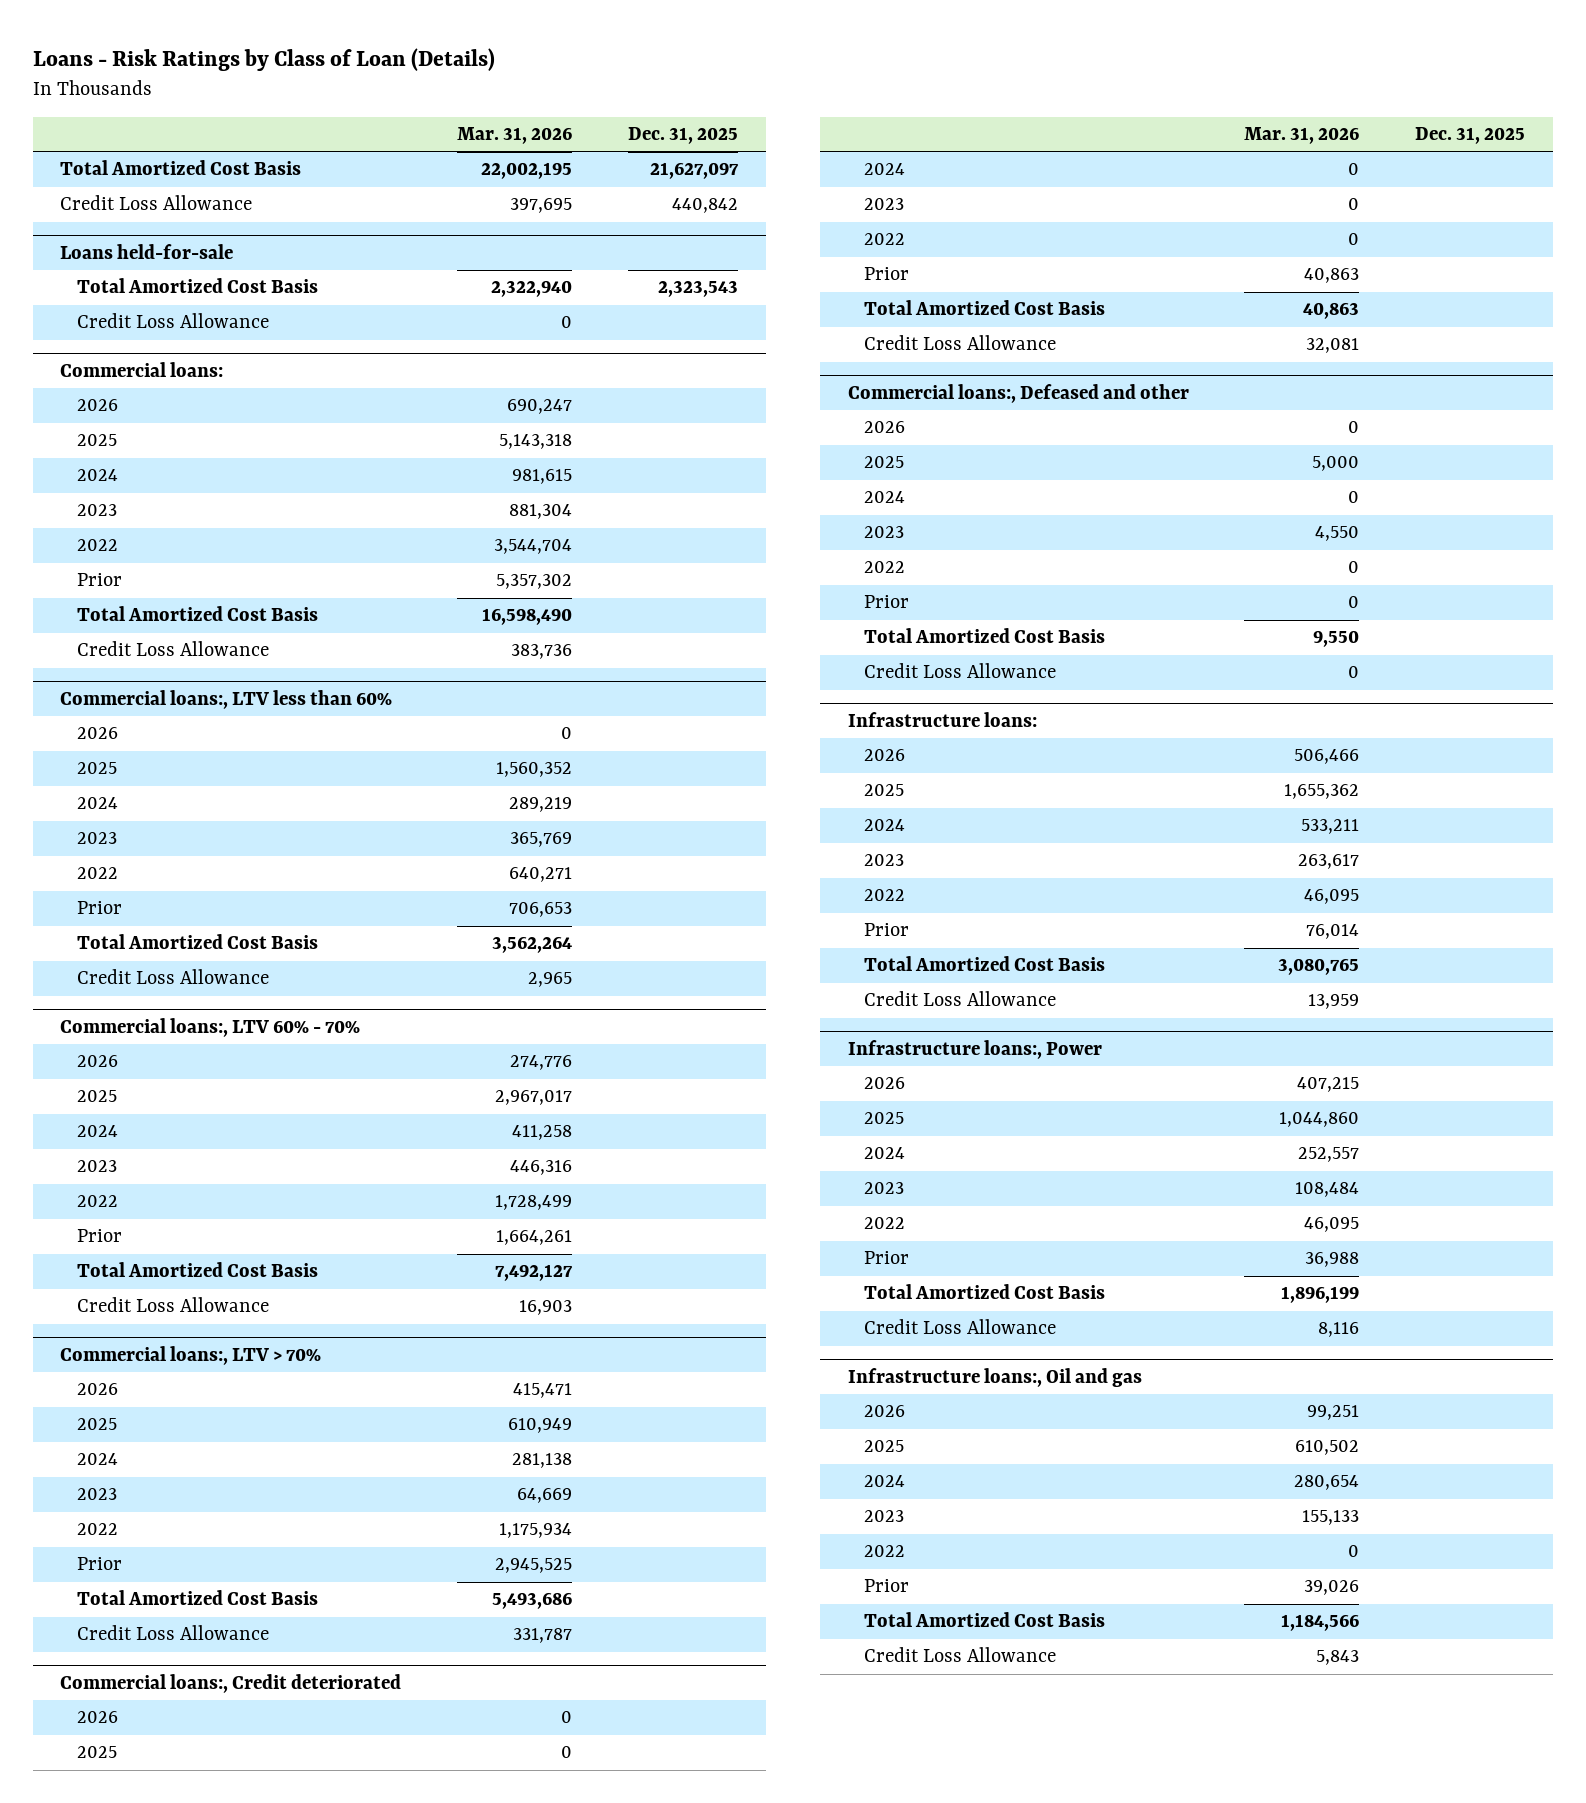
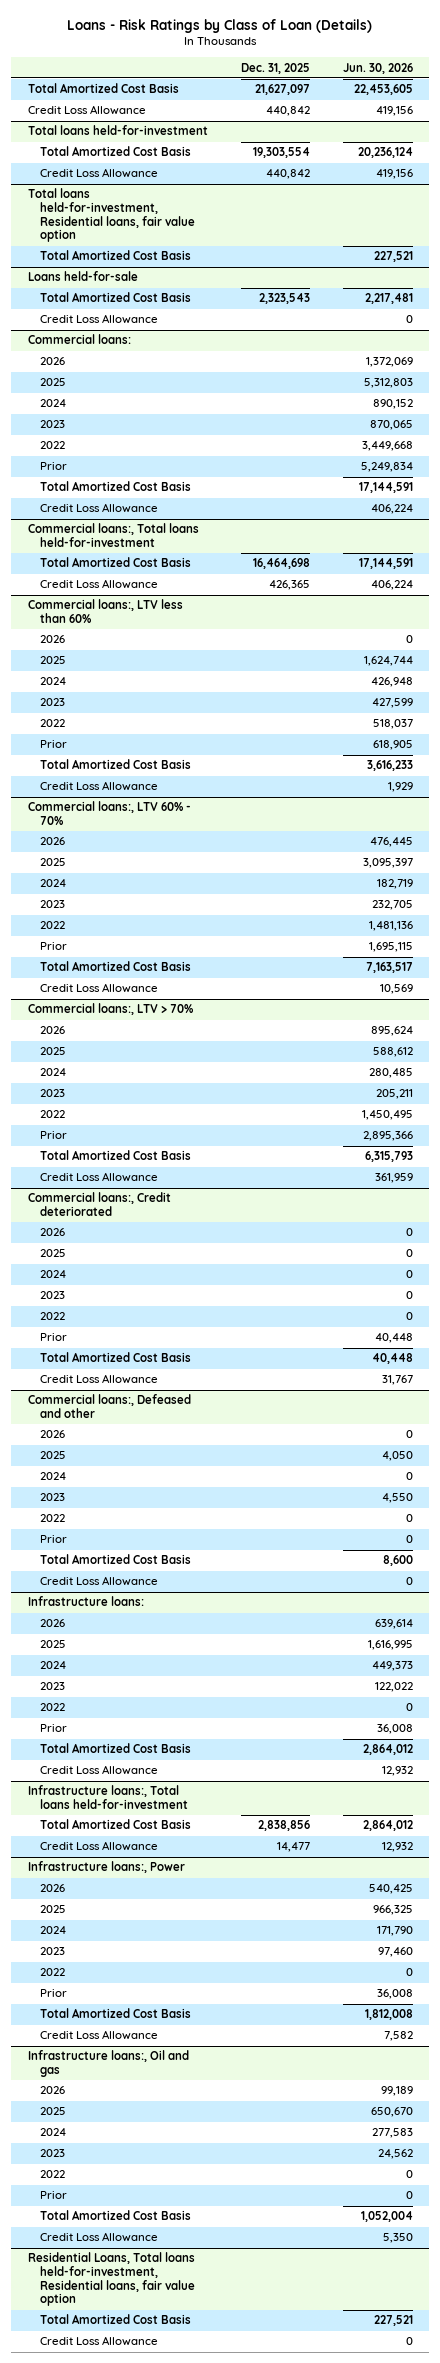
[457,127,573,145] Mar. 31, 2026 -> none
none -> [342,62,413,74] Jun. 30, 2026
none -> [27,125,208,136] Total loans held-for-investment
none -> [40,146,192,157] Total Amortized Cost Basis
none -> [40,168,159,179] Credit Loss Allowance
none -> [27,188,196,243] Total loans held-for-investment, Residential loans, fair value option
none -> [40,250,192,261] Total Amortized Cost Basis
none -> [27,523,199,548] Commercial loans:, Total loans held-for-investment
none -> [40,557,192,568] Total Amortized Cost Basis
none -> [40,579,159,590] Credit Loss Allowance
none -> [27,1785,189,1810] Infrastructure loans:, Total loans held-for-investment
none -> [40,1819,192,1830] Total Amortized Cost Basis
none -> [40,1841,159,1852] Credit Loss Allowance
none -> [27,2252,196,2307] Residential Loans, Total loans held-for-investment, Residential loans, fair value option
none -> [40,2314,192,2325] Total Amortized Cost Basis
none -> [40,2336,159,2347] Credit Loss Allowance

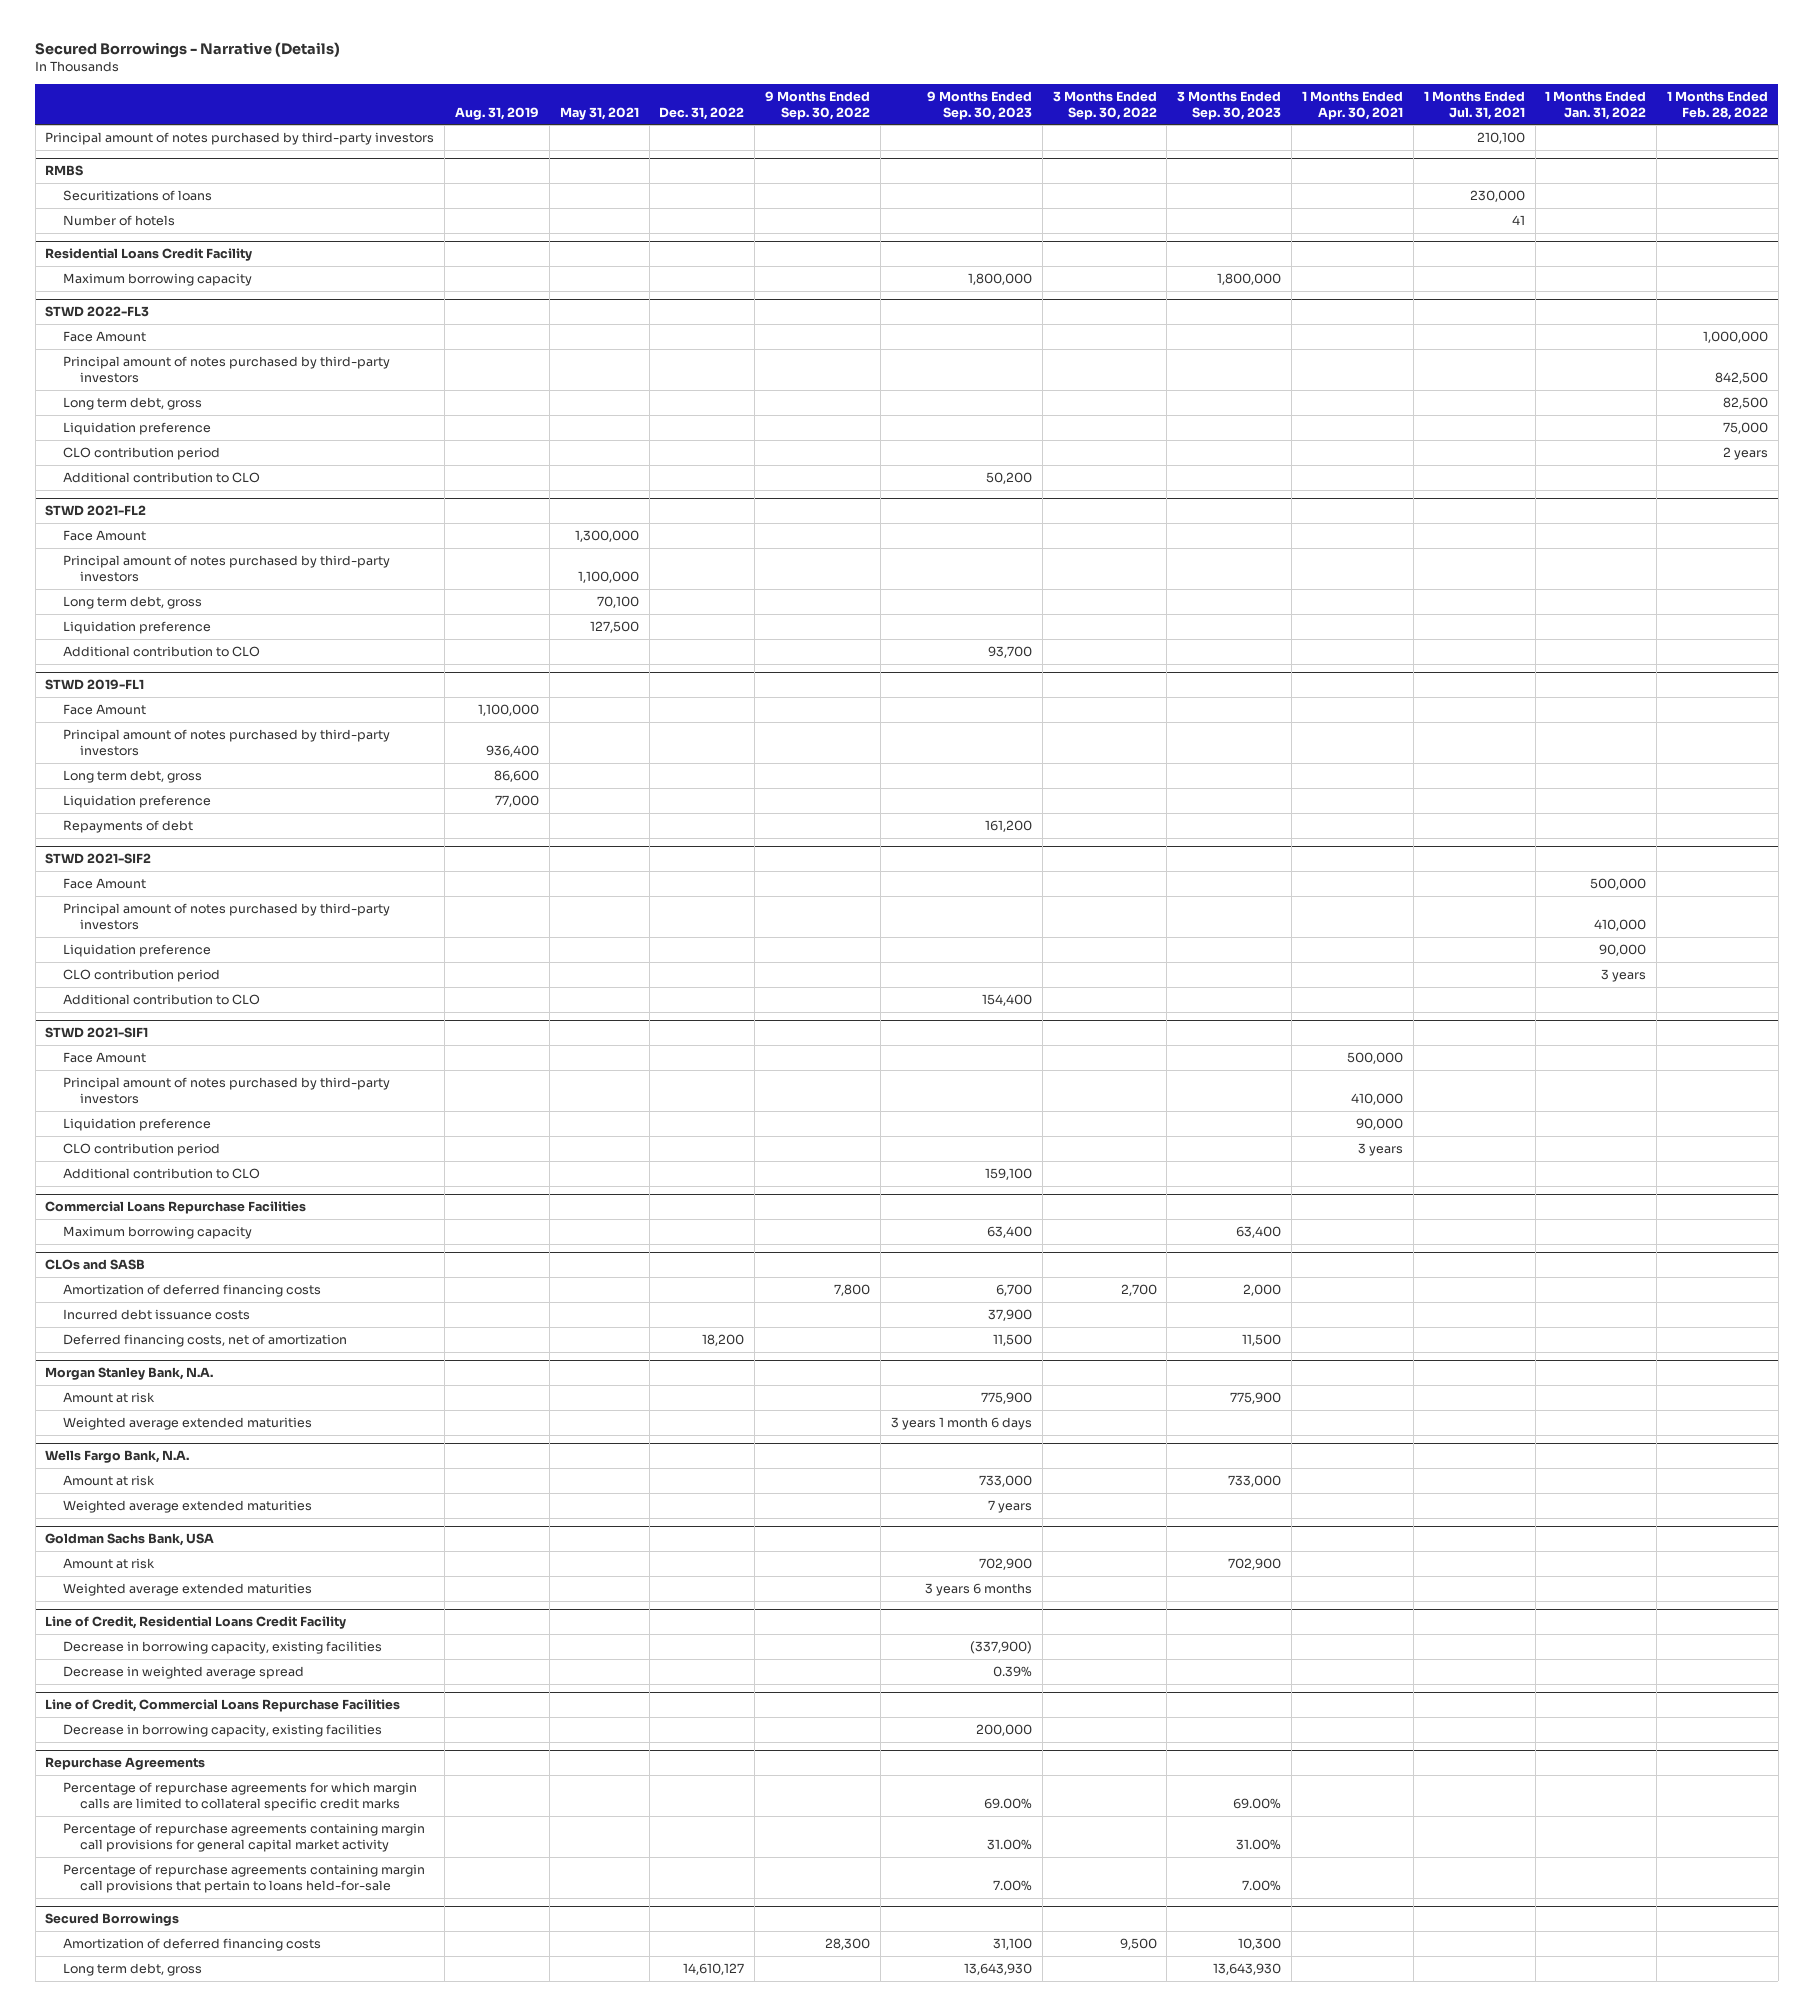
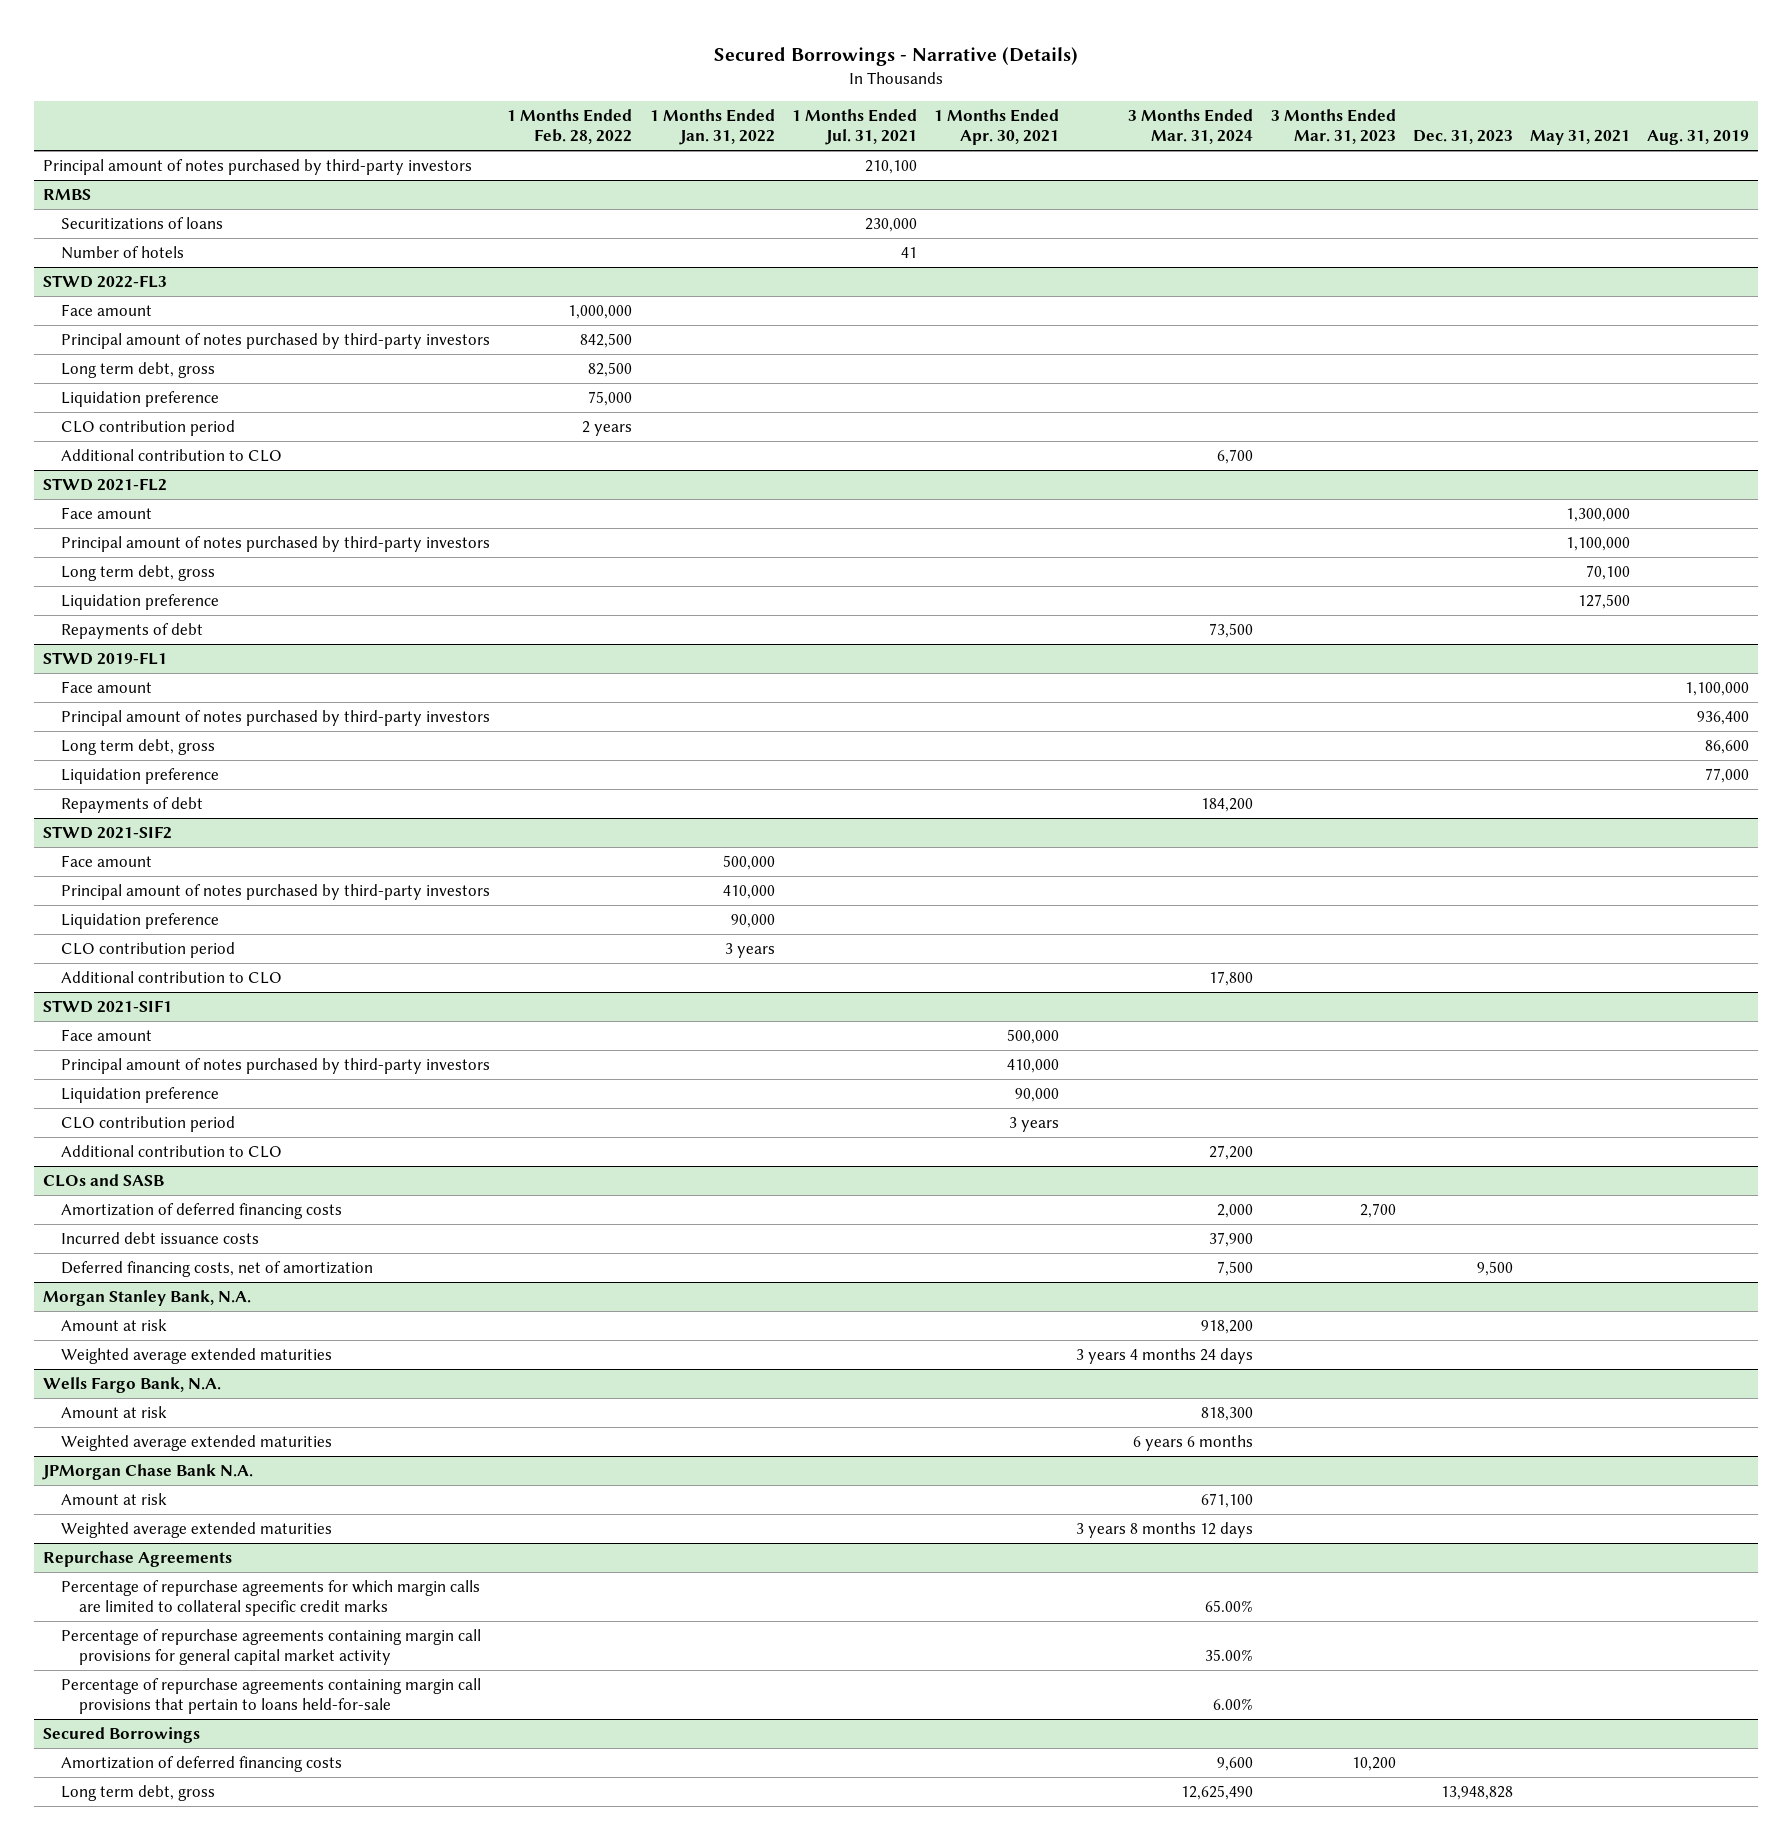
[659,106,745,120] Dec. 31, 2022 -> none
[765,90,871,120] 9 Months Ended Sep. 30, 2022 -> none
[926,90,1032,120] 9 Months Ended Sep. 30, 2023 -> none
[1052,90,1157,120] 3 Months Ended Sep. 30, 2022 -> none
[1177,90,1282,120] 3 Months Ended Sep. 30, 2023 -> none
none -> [1128,108,1254,145] 3 Months Ended Mar. 31, 2024
none -> [1270,108,1396,145] 3 Months Ended Mar. 31, 2023
none -> [1412,130,1513,145] Dec. 31, 2023
[45,247,253,261] Residential Loans Credit Facility -> none
[62,272,252,286] Maximum borrowing capacity -> none
[62,330,146,342] Face Amount -> [61,303,153,316] Face amount
[62,529,146,541] Face Amount -> [61,506,153,519] Face amount
[62,645,260,657] Additional contribution to CLO -> none
none -> [61,622,204,639] Repayments of debt
[62,703,146,715] Face Amount -> [61,680,153,693] Face amount
[62,877,146,889] Face Amount -> [61,854,153,867] Face amount
[62,1051,146,1063] Face Amount -> [61,1028,153,1041] Face amount
[45,1200,307,1214] Commercial Loans Repurchase Facilities -> none
[62,1225,252,1239] Maximum borrowing capacity -> none
[45,1532,215,1546] Goldman Sachs Bank, USA -> none
[62,1557,155,1569] Amount at risk -> none
[62,1582,312,1596] Weighted average extended maturities -> none
[45,1615,347,1629] Line of Credit, Residential Loans Credit Facility -> none
[62,1640,382,1654] Decrease in borrowing capacity, existing facilities -> none
[62,1665,304,1679] Decrease in weighted average spread -> none
[45,1698,401,1712] Line of Credit, Commercial Loans Repurchase Facilities -> none
[62,1723,382,1737] Decrease in borrowing capacity, existing facilities -> none
none -> [42,1463,254,1480] JPMorgan Chase Bank N.A.
none -> [61,1492,168,1505] Amount at risk
none -> [61,1521,333,1538] Weighted average extended maturities

